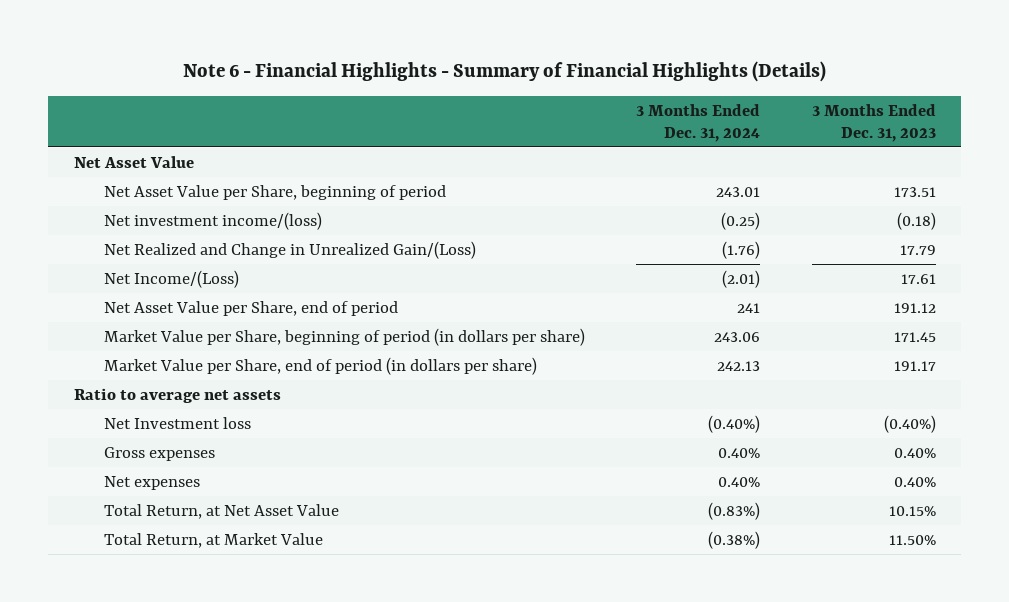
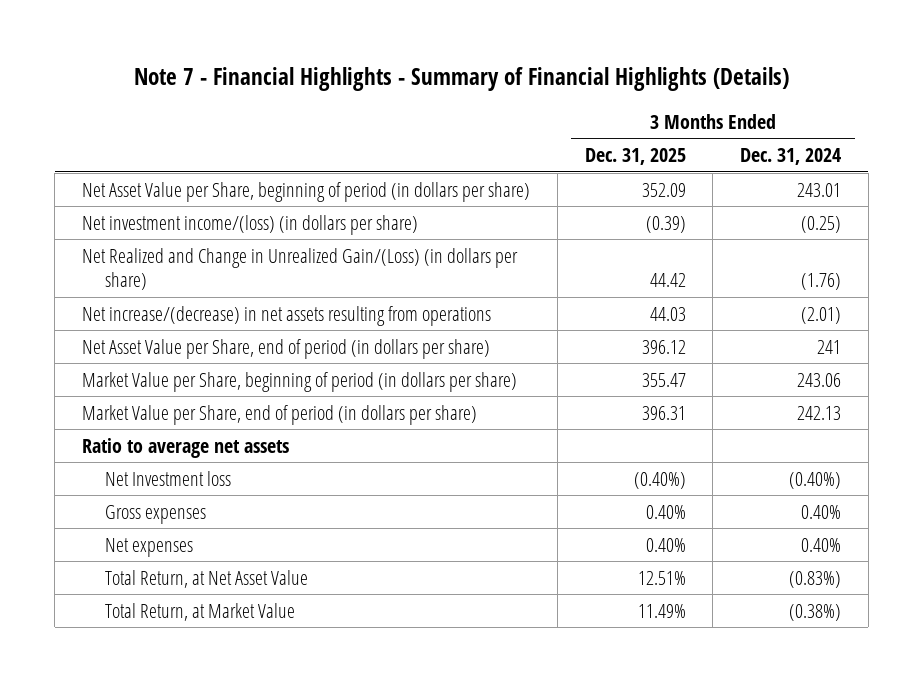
[182,61,826,83] Note 6 - Financial Highlights - Summary of Financial Highlights (Details) -> [133,67,789,92] Note 7 - Financial Highlights - Summary of Financial Highlights (Details)
[811,103,936,142] 3 Months Ended Dec. 31, 2023 -> none
none -> [584,148,686,166] Dec. 31, 2025
[73,155,194,168] Net Asset Value -> none
[103,184,446,200] Net Asset Value per Share, beginning of period -> [81,181,530,202] Net Asset Value per Share, beginning of period (in dollars per share)
[103,211,322,230] Net investment income/(loss) -> [81,214,418,235] Net investment income/(loss) (in dollars per share)
[103,240,476,259] Net Realized and Change in Unrealized Gain/(Loss) -> [81,247,518,290] Net Realized and Change in Unrealized Gain/(Loss) (in dollars per share)
[103,269,239,288] Net Income/(Loss) -> [81,305,491,326] Net increase/(decrease) in net assets resulting from operations
[103,300,398,316] Net Asset Value per Share, end of period -> [81,338,490,359] Net Asset Value per Share, end of period (in dollars per share)

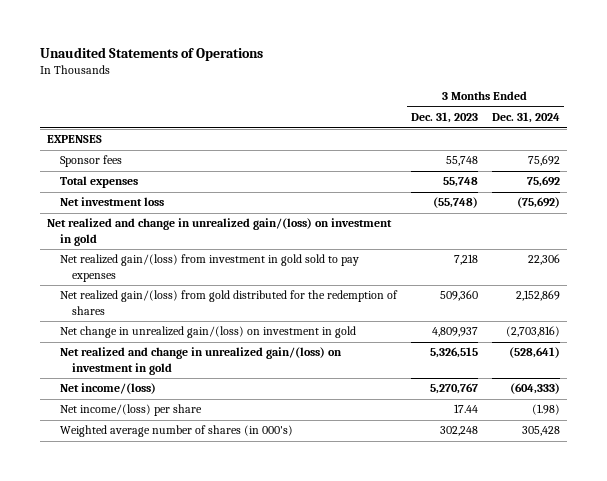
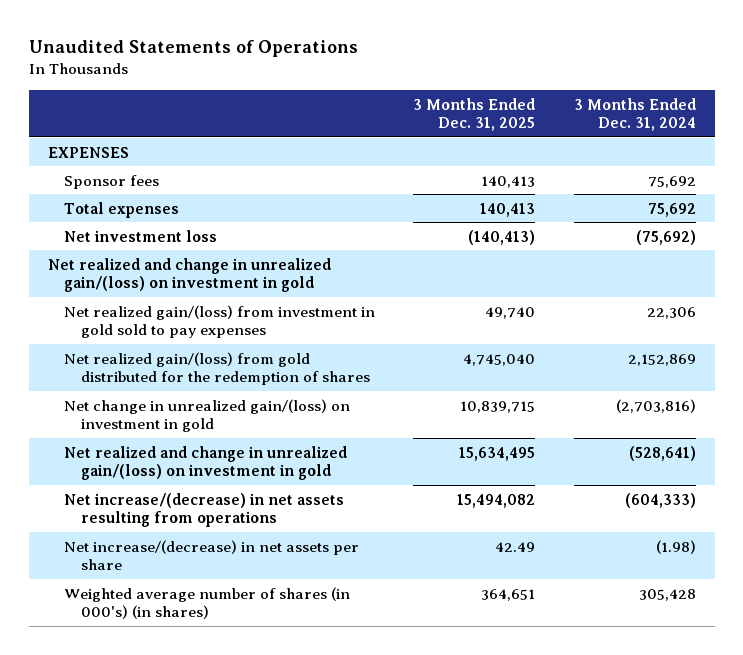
[410,112,478,124] Dec. 31, 2023 -> none
none -> [413,97,536,131] 3 Months Ended Dec. 31, 2025
[59,383,156,395] Net income/(loss) -> [64,492,345,527] Net increase/(decrease) in net assets resulting from operations
[59,404,202,417] Net income/(loss) per share -> [64,539,360,570] Net increase/(decrease) in net assets per share
[59,425,293,438] Weighted average number of shares (in 000's) -> [64,586,351,619] Weighted average number of shares (in 000's) (in shares)

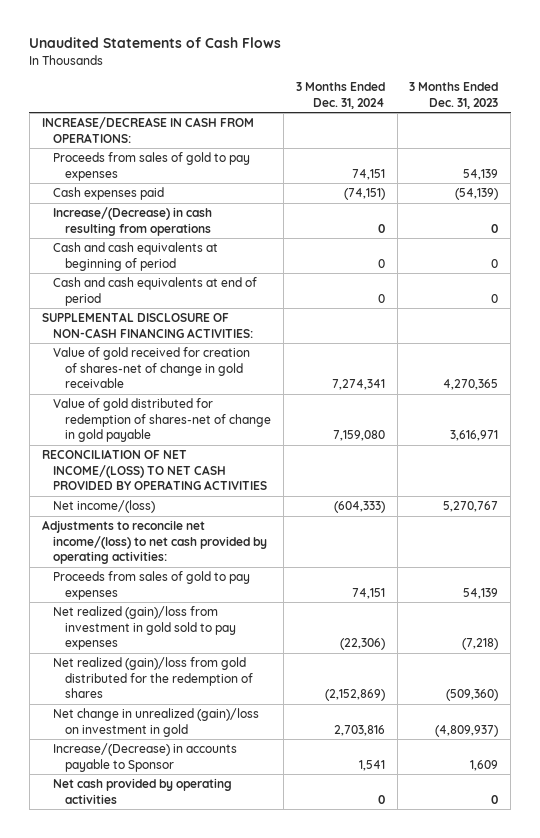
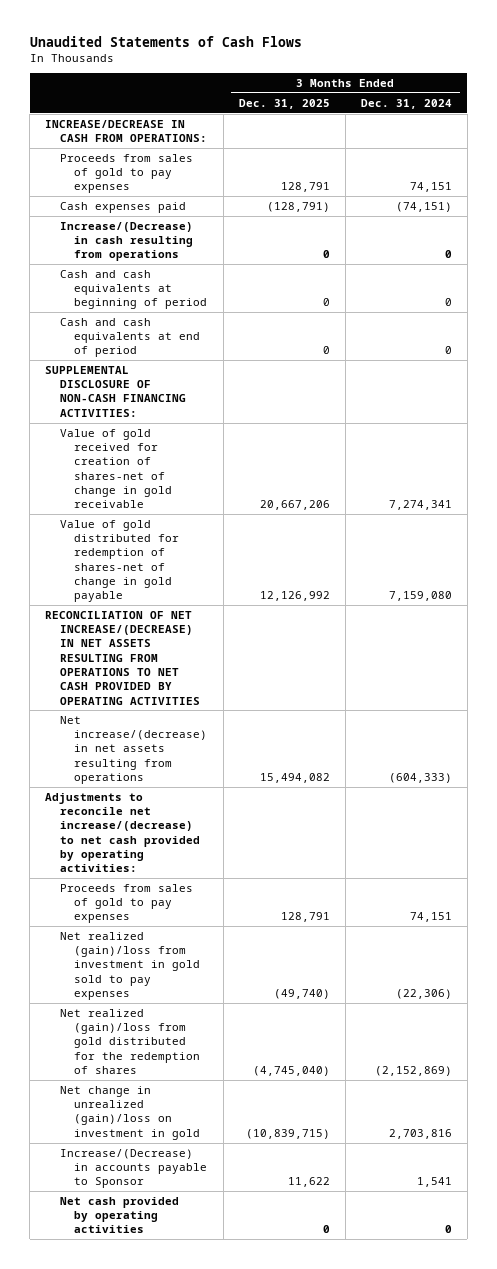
[409,81,499,109] 3 Months Ended Dec. 31, 2023 -> none
none -> [238,98,330,109] Dec. 31, 2025
[41,449,268,491] RECONCILIATION OF NET INCOME/(LOSS) TO NET CASH PROVIDED BY OPERATING ACTIVITIES -> [45,610,200,705] RECONCILIATION OF NET INCREASE/(DECREASE) IN NET ASSETS RESULTING FROM OPERATIONS TO NET CASH PROVIDED BY OPERATING ACTIVITIES
[53,500,156,514] Net income/(loss) -> [59,715,208,785] Net increase/(decrease) in net assets resulting from operations
[41,520,268,565] Adjustments to reconcile net income/(loss) to net cash provided by operating activities: -> [45,792,200,873] Adjustments to reconcile net increase/(decrease) to net cash provided by operating activities:

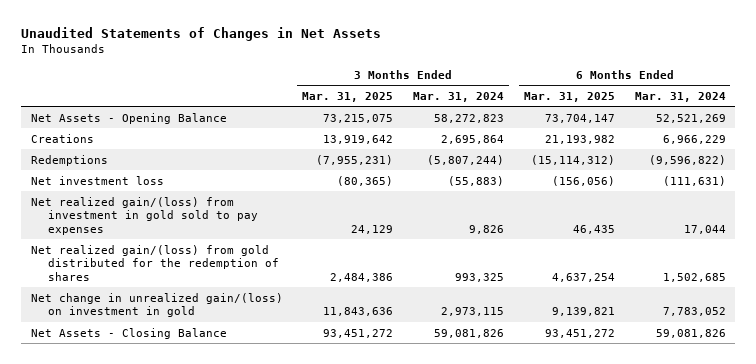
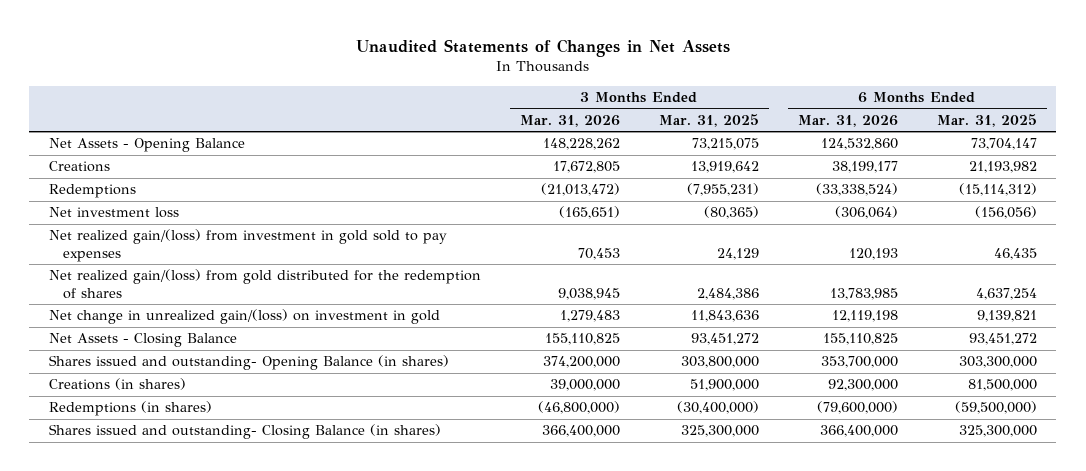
[413,91,505,102] Mar. 31, 2024 -> none
[634,91,726,102] Mar. 31, 2024 -> none
none -> [519,115,620,128] Mar. 31, 2026
none -> [797,115,898,128] Mar. 31, 2026
none -> [48,355,449,371] Shares issued and outstanding- Opening Balance (in shares)
none -> [48,378,186,391] Creations (in shares)
none -> [48,401,212,417] Redemptions (in shares)
none -> [48,424,441,440] Shares issued and outstanding- Closing Balance (in shares)

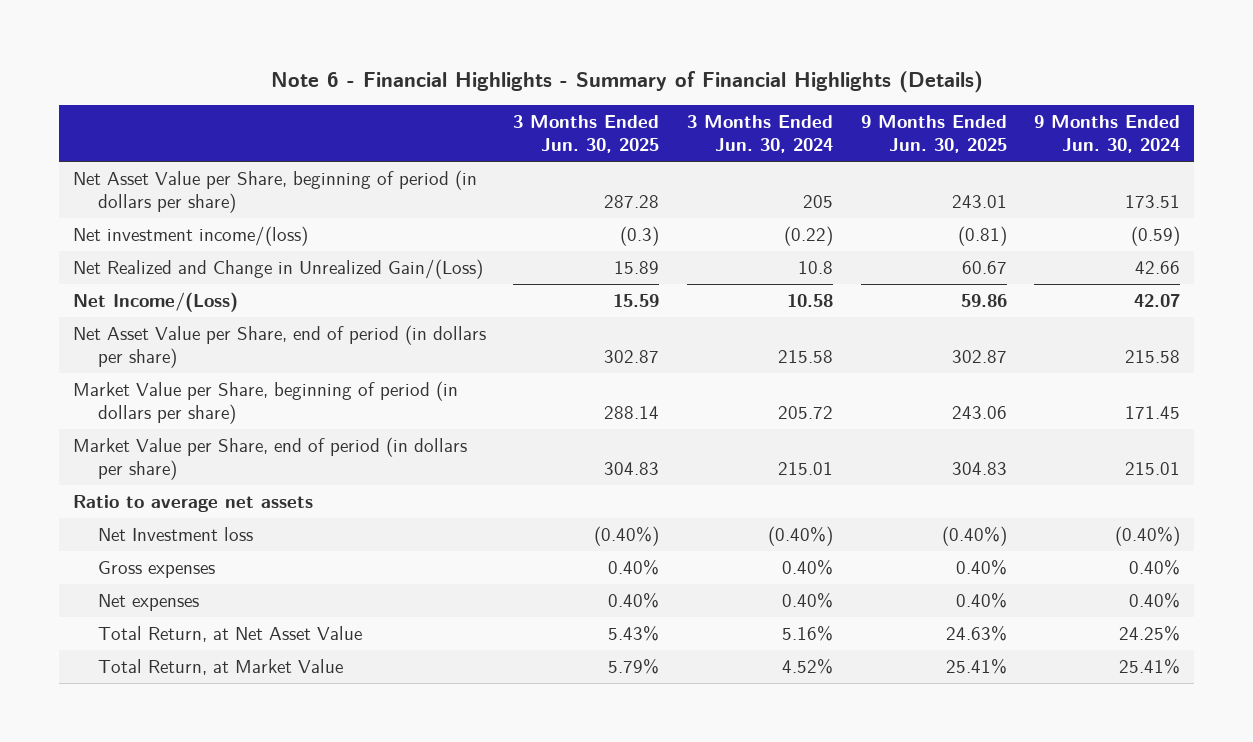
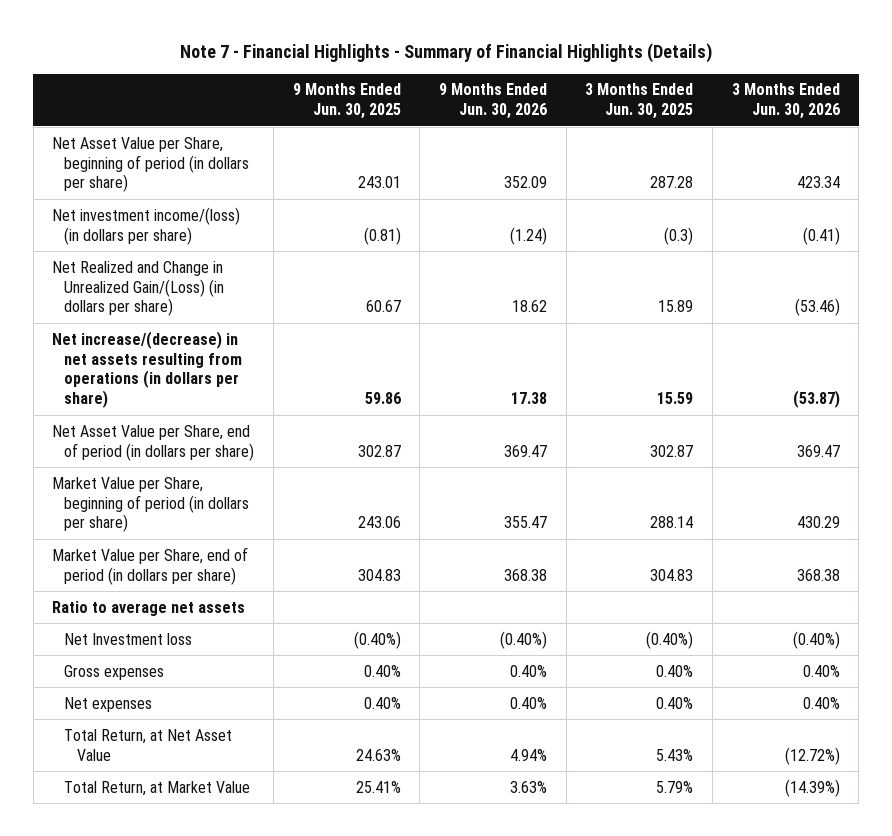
[270,71,983,94] Note 6 - Financial Highlights - Summary of Financial Highlights (Details) -> [179,42,712,63] Note 7 - Financial Highlights - Summary of Financial Highlights (Details)
[687,115,834,154] 3 Months Ended Jun. 30, 2024 -> none
[1034,115,1181,154] 9 Months Ended Jun. 30, 2024 -> none
none -> [439,83,548,120] 9 Months Ended Jun. 30, 2026
none -> [731,83,840,120] 3 Months Ended Jun. 30, 2026
[72,225,308,246] Net investment income/(loss) -> [52,206,241,245] Net investment income/(loss) (in dollars per share)
[72,258,483,279] Net Realized and Change in Unrealized Gain/(Loss) -> [52,260,225,317] Net Realized and Change in Unrealized Gain/(Loss) (in dollars per share)
[72,291,238,312] Net Income/(Loss) -> [52,330,243,409] Net increase/(decrease) in net assets resulting from operations (in dollars per share)

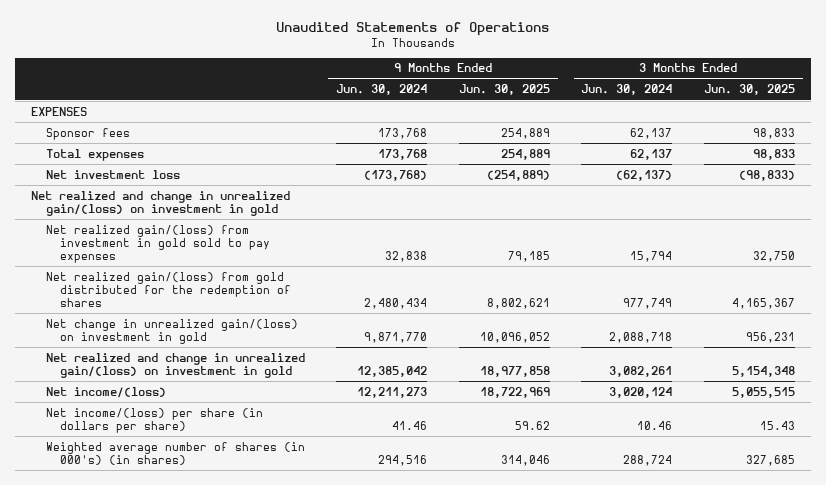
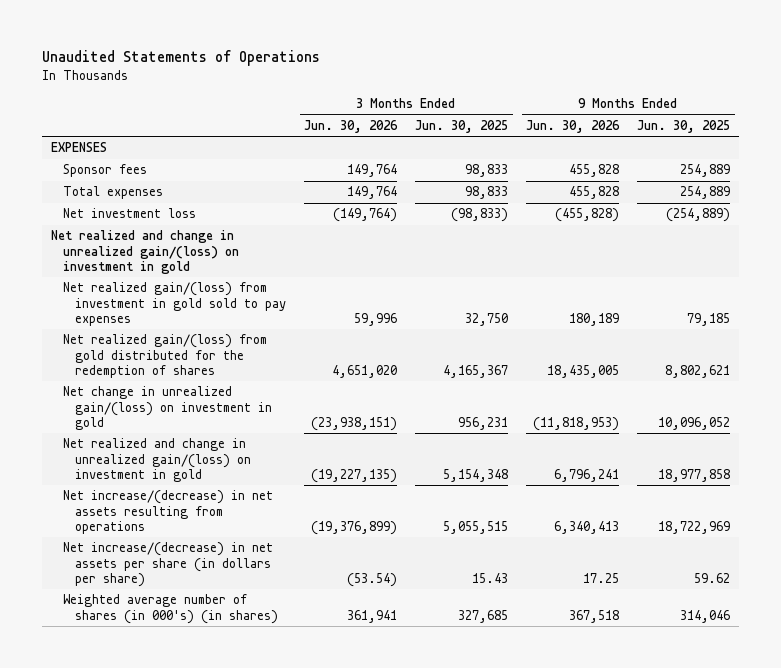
[336,84,428,96] Jun. 30, 2024 -> none
[581,84,673,96] Jun. 30, 2024 -> none
none -> [304,119,399,133] Jun. 30, 2026
none -> [526,119,621,133] Jun. 30, 2026
[45,386,166,398] Net income/(loss) -> [63,490,274,535] Net increase/(decrease) in net assets resulting from operations
[45,407,263,433] Net income/(loss) per share (in dollars per share) -> [63,542,274,588] Net increase/(decrease) in net assets per share (in dollars per share)

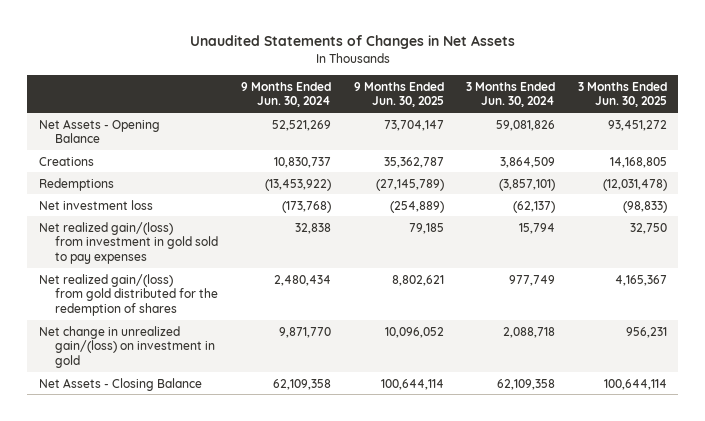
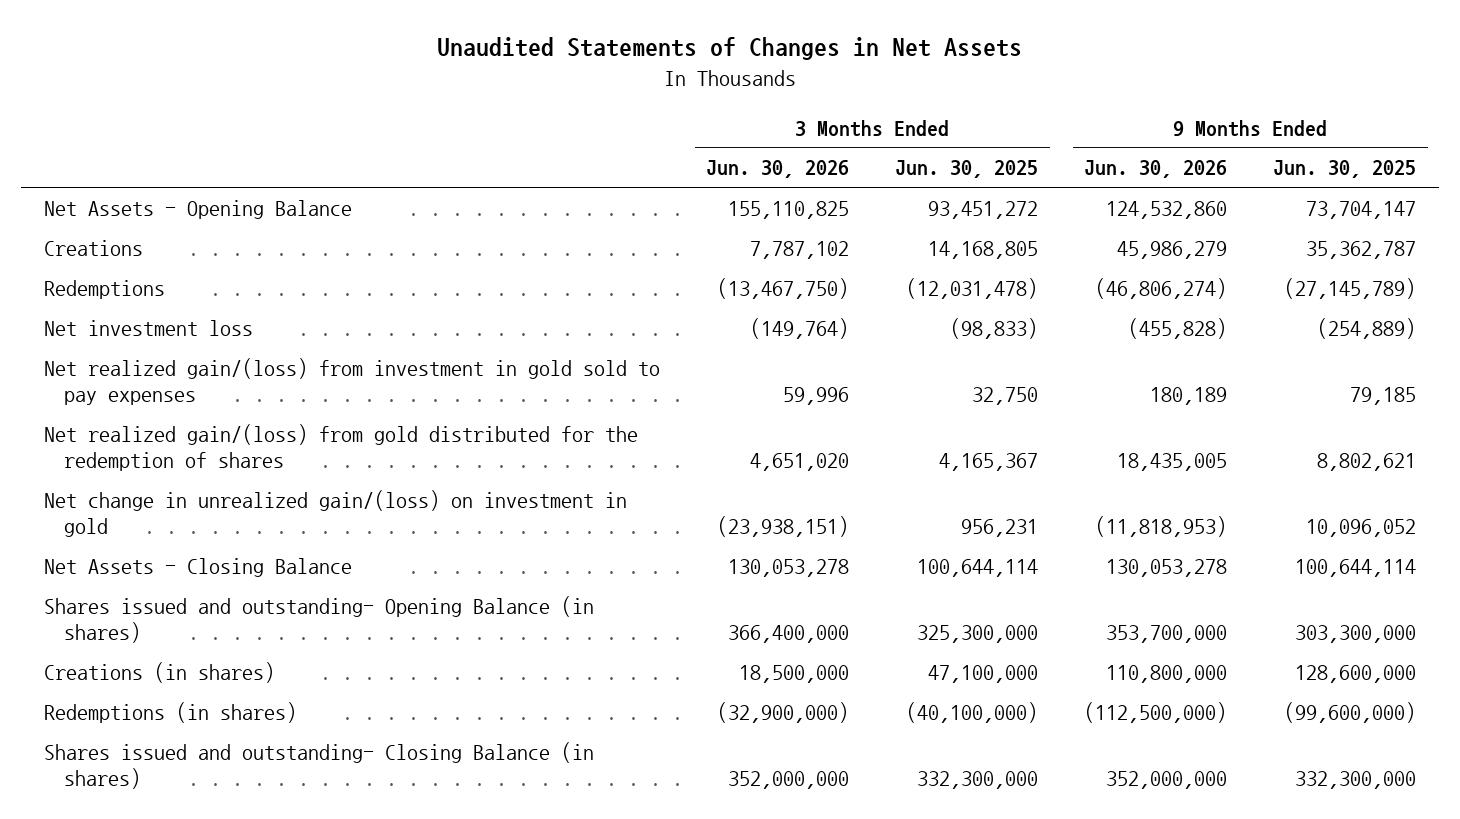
[240,81,331,108] 9 Months Ended Jun. 30, 2024 -> none
[466,81,556,108] 3 Months Ended Jun. 30, 2024 -> none
none -> [706,160,850,179] Jun. 30, 2026
none -> [1084,160,1228,179] Jun. 30, 2026
none -> [44,596,595,643] Shares issued and outstanding- Opening Balance (in shares)
none -> [44,662,276,684] Creations (in shares)
none -> [44,702,298,724] Redemptions (in shares)
none -> [44,742,595,789] Shares issued and outstanding- Closing Balance (in shares)

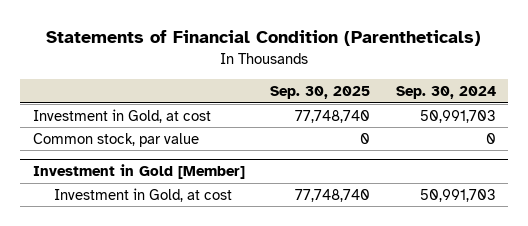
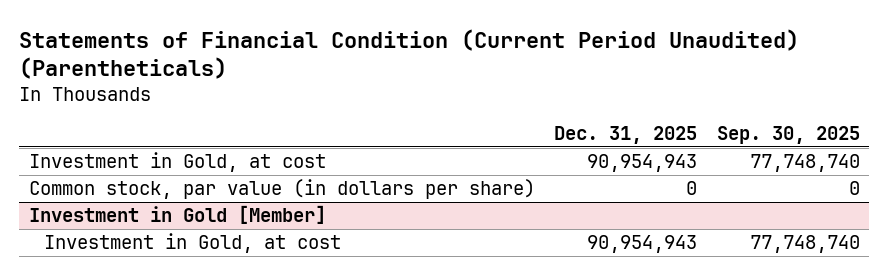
[46,30,482,47] Statements of Financial Condition (Parentheticals) -> [18,28,799,80] Statements of Financial Condition (Current Period Unaudited) (Parentheticals)
[395,86,496,100] Sep. 30, 2024 -> none
none -> [554,126,698,145] Dec. 31, 2025
[32,132,199,147] Common stock, par value -> [28,179,535,200] Common stock, par value (in dollars per share)

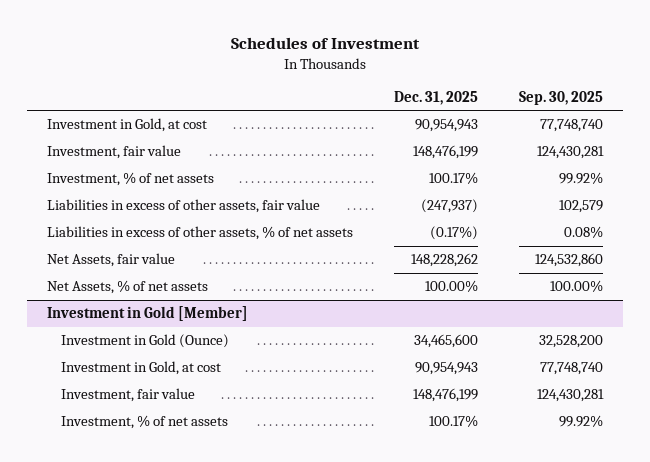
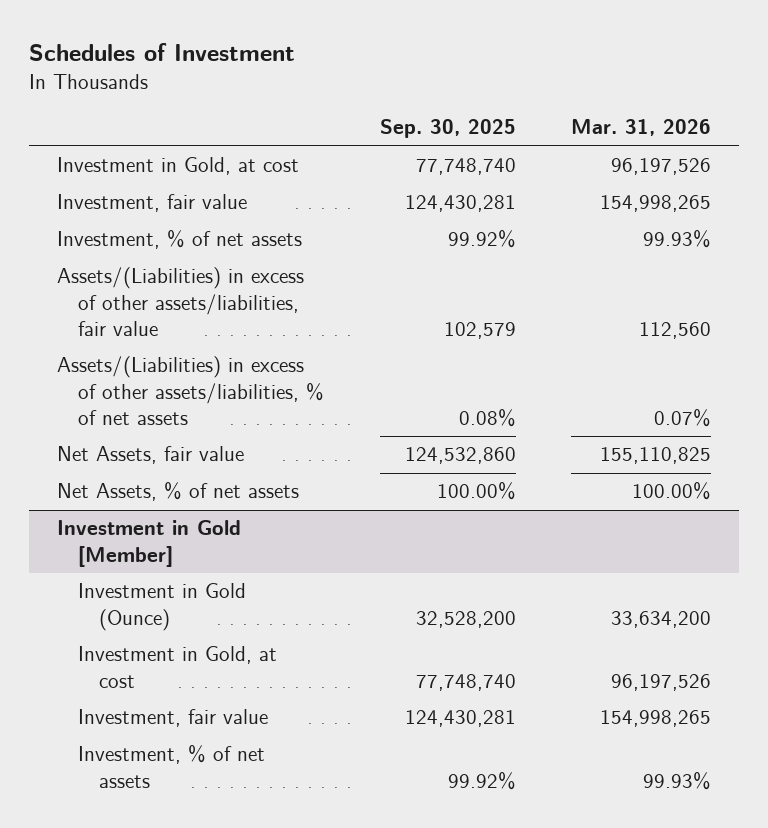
[394,90,479,105] Dec. 31, 2025 -> none
none -> [571,119,712,137] Mar. 31, 2026
[47,199,321,214] Liabilities in excess of other assets, fair value -> [56,267,304,336] Assets/(Liabilities) in excess of other assets/liabilities, fair value
[47,226,354,241] Liabilities in excess of other assets, % of net assets -> [56,356,324,425] Assets/(Liabilities) in excess of other assets/liabilities, % of net assets

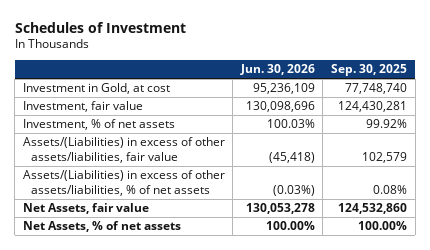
[571,119,712,137] Mar. 31, 2026 -> none
none -> [239,64,315,76] Jun. 30, 2026
[56,520,241,567] Investment in Gold [Member] -> none
[77,583,246,631] Investment in Gold (Ounce) -> none
[77,646,277,688] Investment in Gold, at cost -> none
[77,709,268,728] Investment, fair value -> none
[77,745,265,788] Investment, % of net assets -> none

